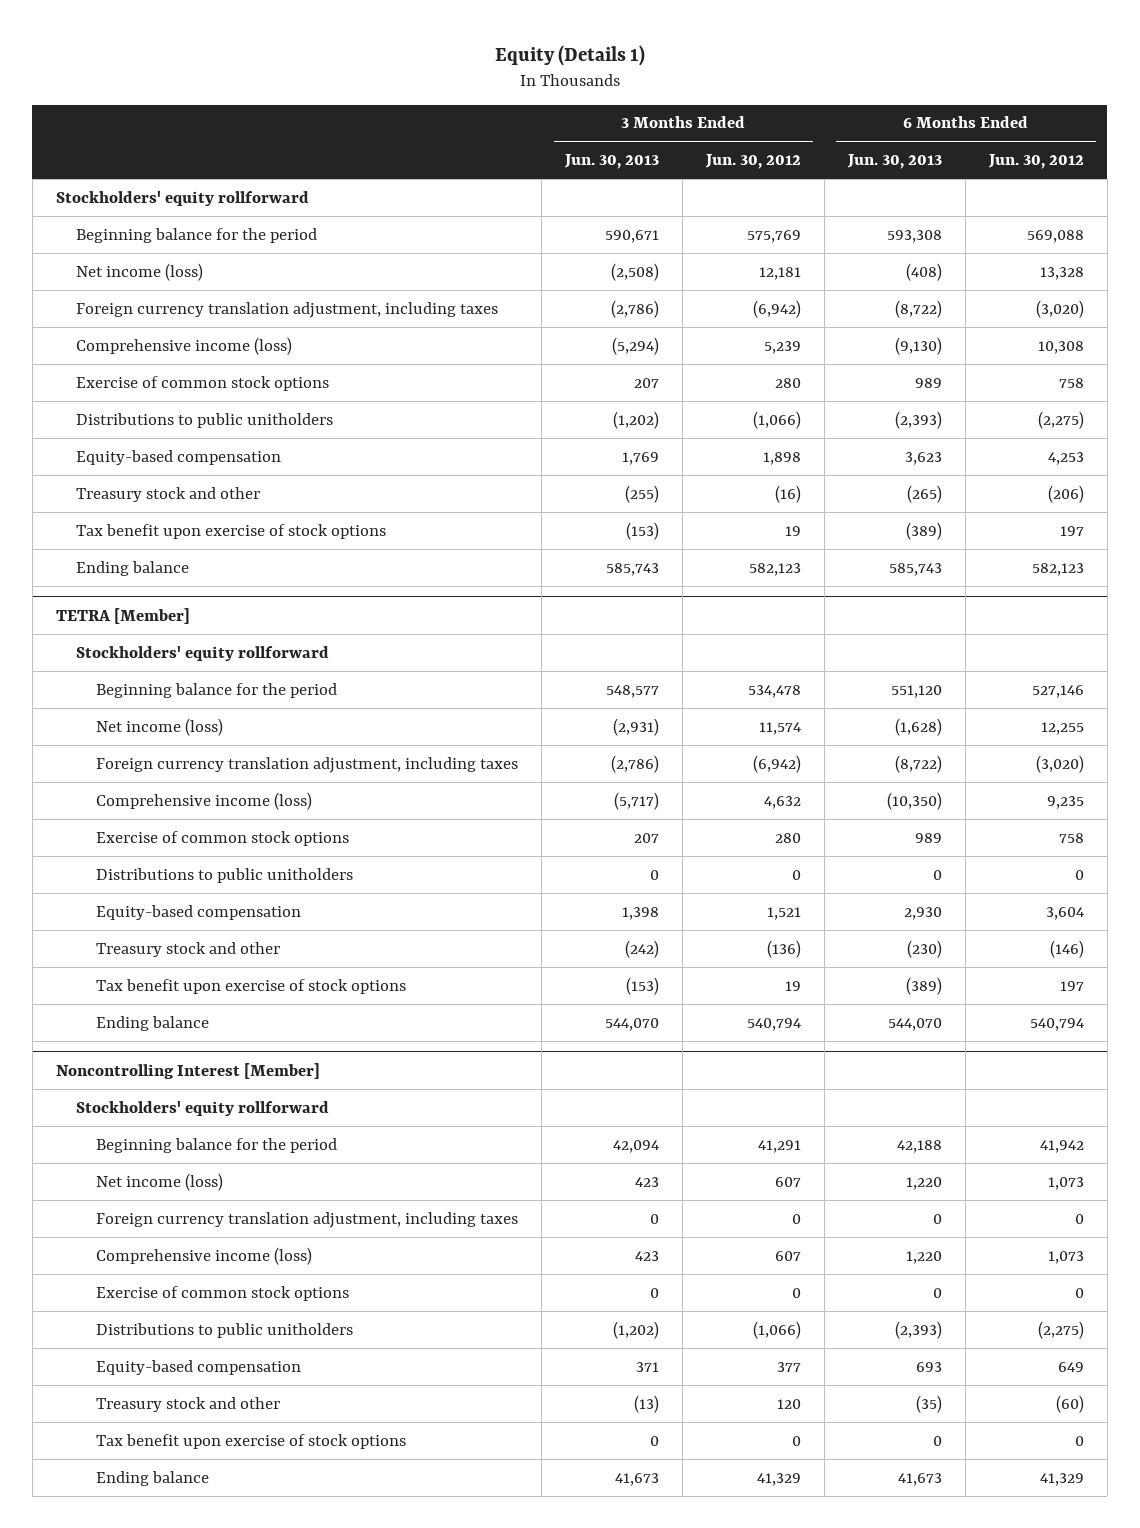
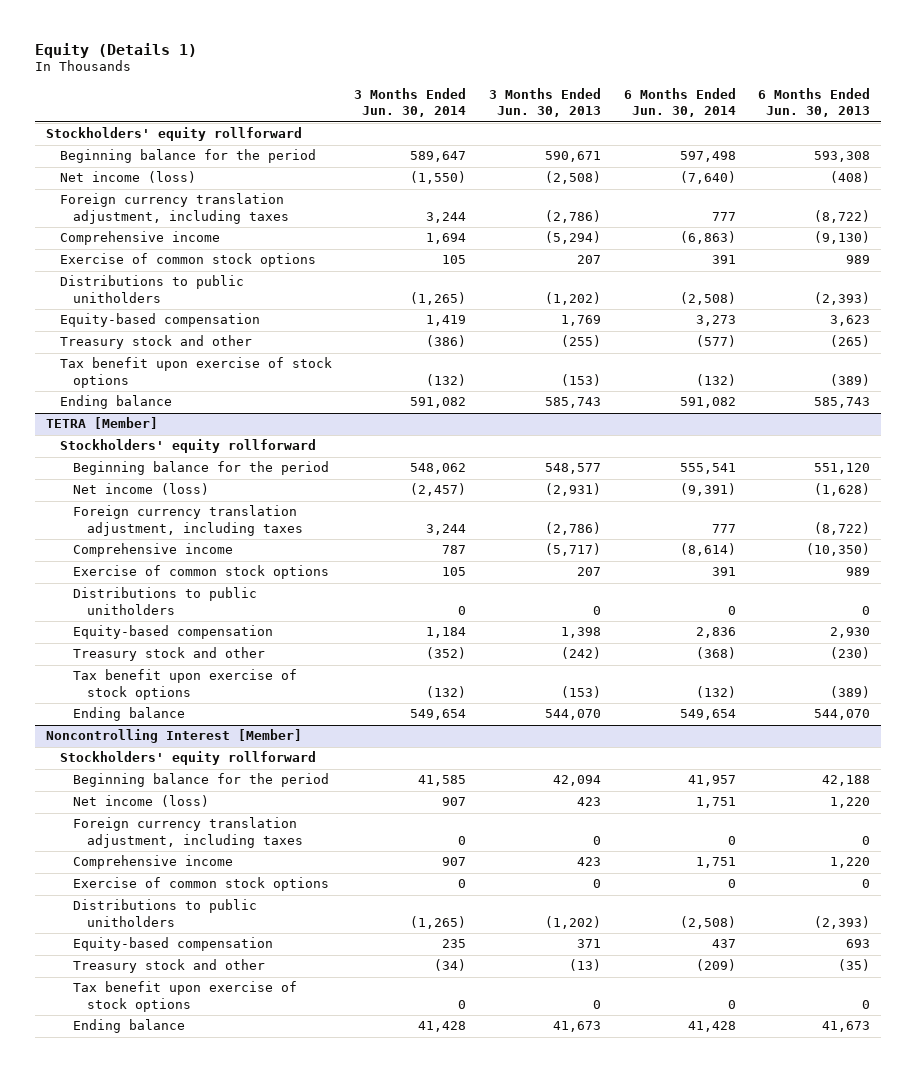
[705,154,802,170] Jun. 30, 2012 -> none
[987,154,1084,170] Jun. 30, 2012 -> none
none -> [354,88,467,118] 3 Months Ended Jun. 30, 2014
none -> [623,88,736,118] 6 Months Ended Jun. 30, 2014
[76,336,293,355] Comprehensive income (loss) -> [59,231,220,246] Comprehensive income
[96,791,313,810] Comprehensive income (loss) -> [73,543,234,558] Comprehensive income
[96,1246,313,1265] Comprehensive income (loss) -> [73,855,234,870] Comprehensive income

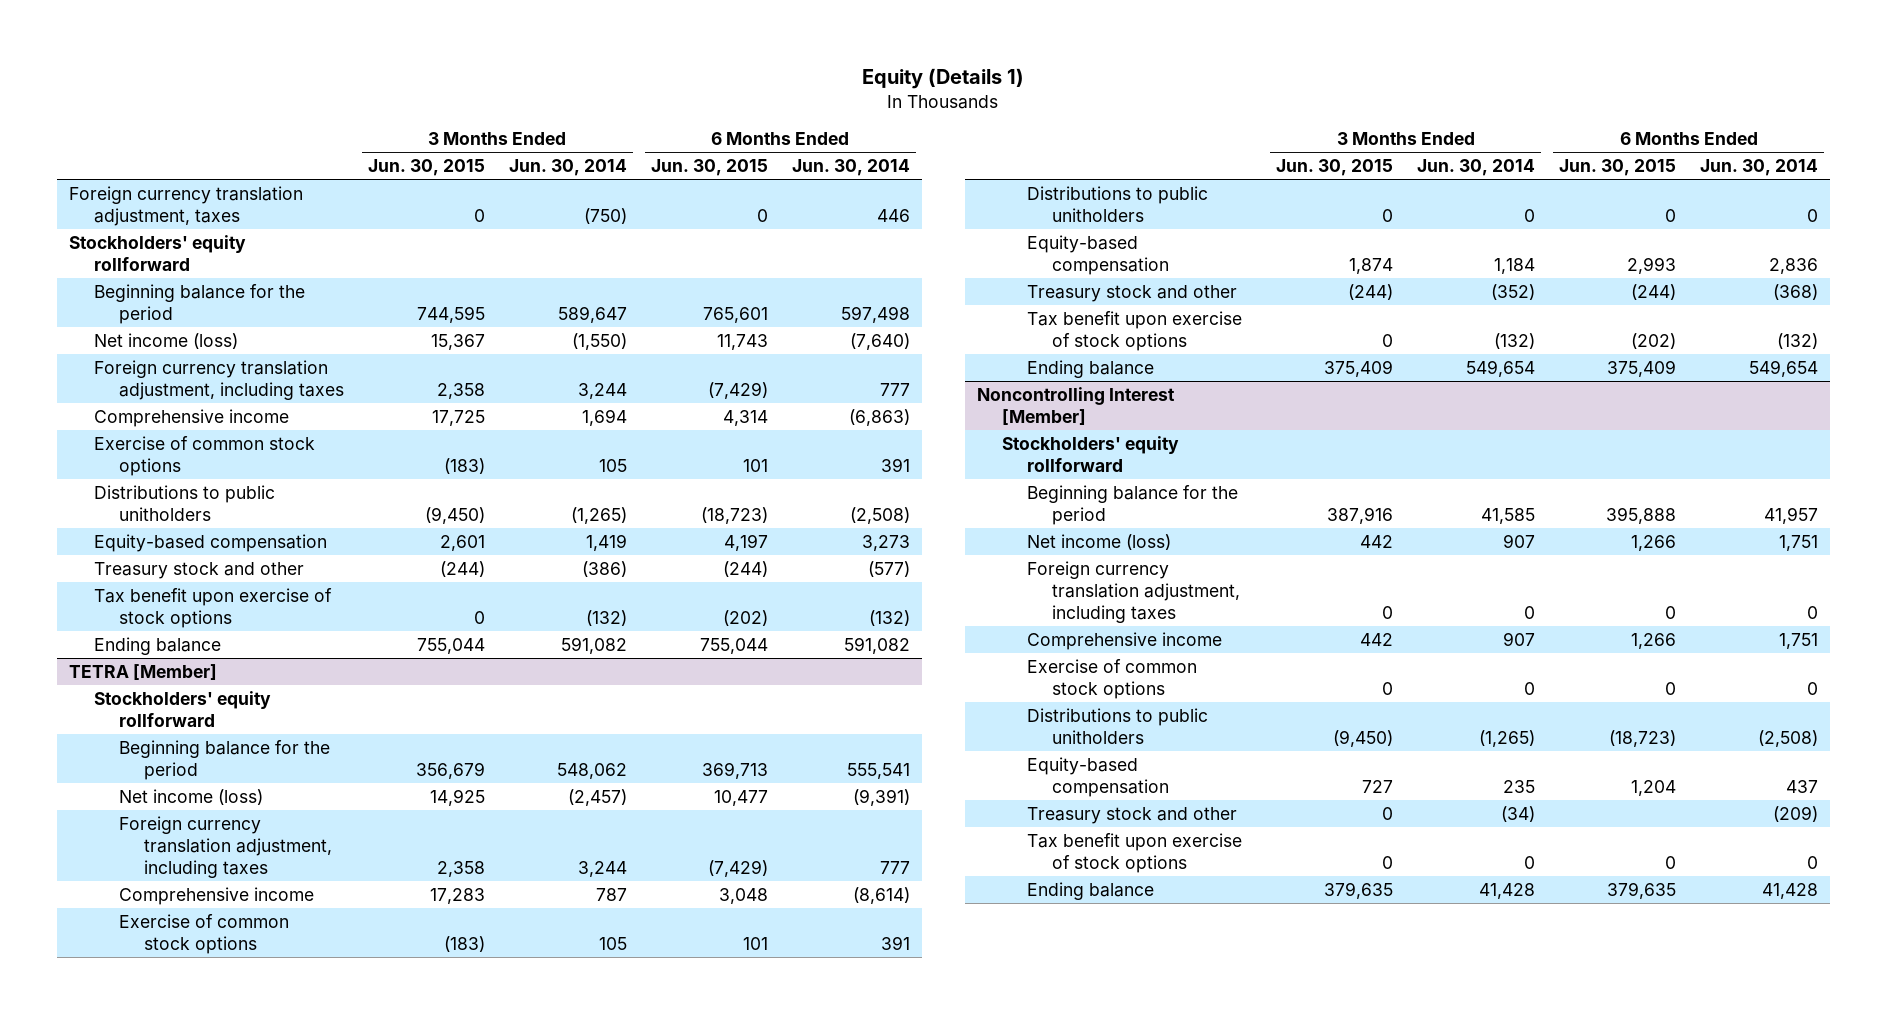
[489,88,602,118] 3 Months Ended Jun. 30, 2013 -> none
[758,88,871,118] 6 Months Ended Jun. 30, 2013 -> none
none -> [367,158,485,176] Jun. 30, 2015
none -> [650,158,768,176] Jun. 30, 2015
none -> [68,185,303,226] Foreign currency translation adjustment, taxes

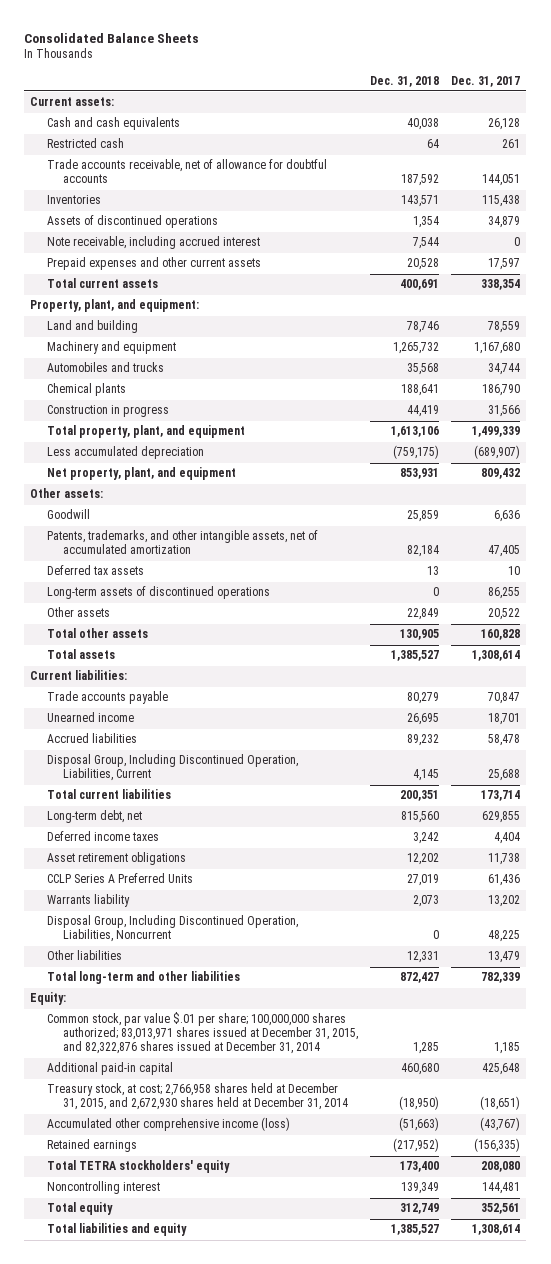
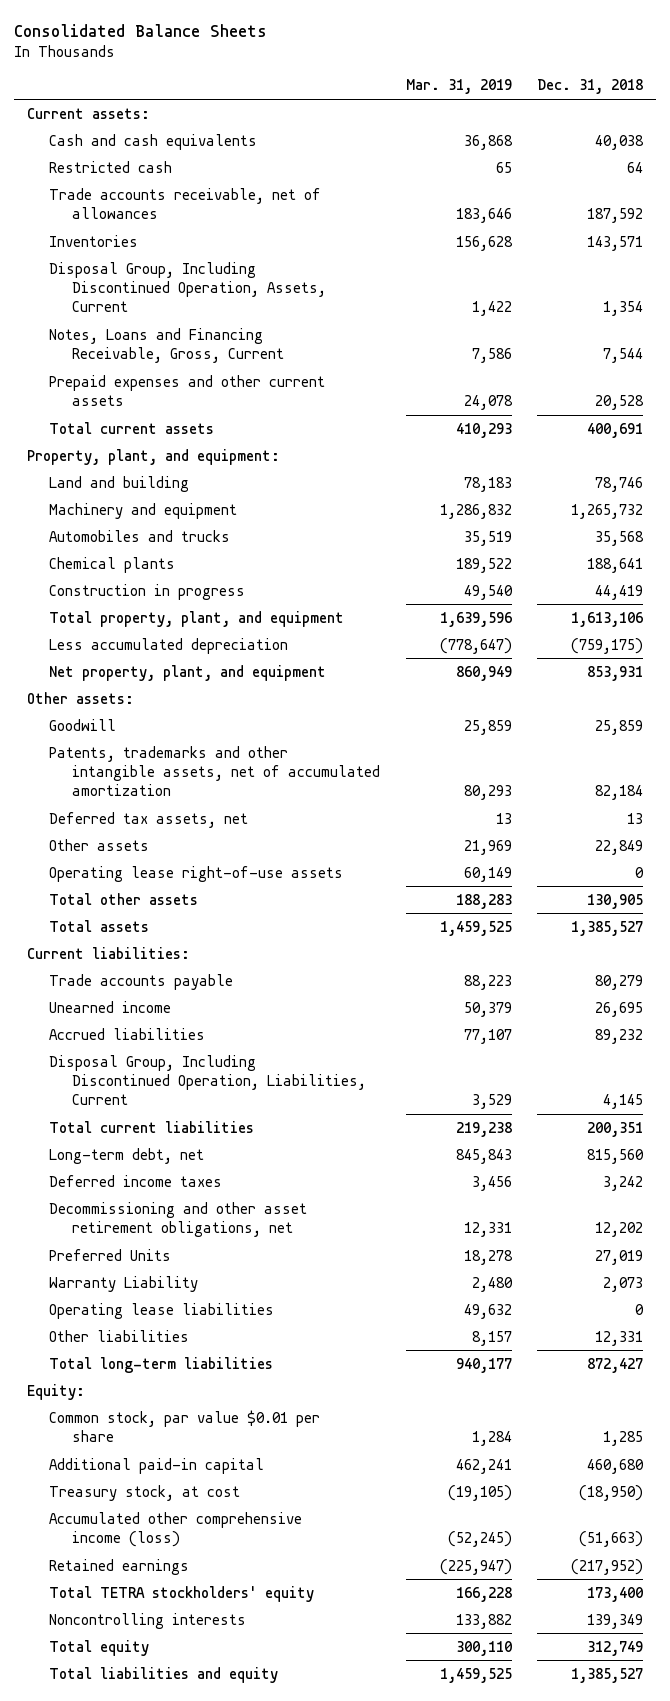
[451,75,521,87] Dec. 31, 2017 -> none
none -> [405,79,512,95] Mar. 31, 2019
[46,159,327,184] Trade accounts receivable, net of allowance for doubtful accounts -> [49,187,322,220] Trade accounts receivable, net of allowances
[46,215,218,229] Assets of discontinued operations -> [49,261,326,313] Disposal Group, Including Discontinued Operation, Assets, Current
[46,236,260,250] Note receivable, including accrued interest -> [49,327,284,364] Notes, Loans and Financing Receivable, Gross, Current
[46,586,270,600] Long-term assets of discontinued operations -> none
[46,530,318,555] Patents, trademarks, and other intangible assets, net of accumulated amortization -> [49,745,380,797] Patents, trademarks and other intangible assets, net of accumulated amortization
[46,565,144,576] Deferred tax assets -> [49,811,249,828] Deferred tax assets, net
none -> [49,865,344,882] Operating lease right-of-use assets
[46,915,298,943] Disposal Group, Including Discontinued Operation, Liabilities, Noncurrent -> none
[46,852,186,866] Asset retirement obligations -> [49,1201,308,1238] Decommissioning and other asset retirement obligations, net
[46,873,193,884] CCLP Series A Preferred Units -> [49,1248,172,1261] Preferred Units
[46,894,130,908] Warrants liability -> [49,1275,199,1292] Warranty Liability
none -> [49,1302,275,1319] Operating lease liabilities
[46,971,240,985] Total long-term and other liabilities -> [49,1356,274,1373] Total long-term liabilities
[46,1012,358,1055] Common stock, par value $.01 per share; 100,000,000 shares authorized; 83,013,971 shares issued at December 31, 2015, and 82,322,876 shares issued at December 31, 2014 -> [49,1409,321,1443] Common stock, par value $0.01 per share
[46,1083,348,1111] Treasury stock, at cost; 2,766,958 shares held at December 31, 2015, and 2,672,930 shares held at December 31, 2014 -> [49,1484,241,1501] Treasury stock, at cost
[46,1181,160,1195] Noncontrolling interest -> [49,1612,247,1629] Noncontrolling interests

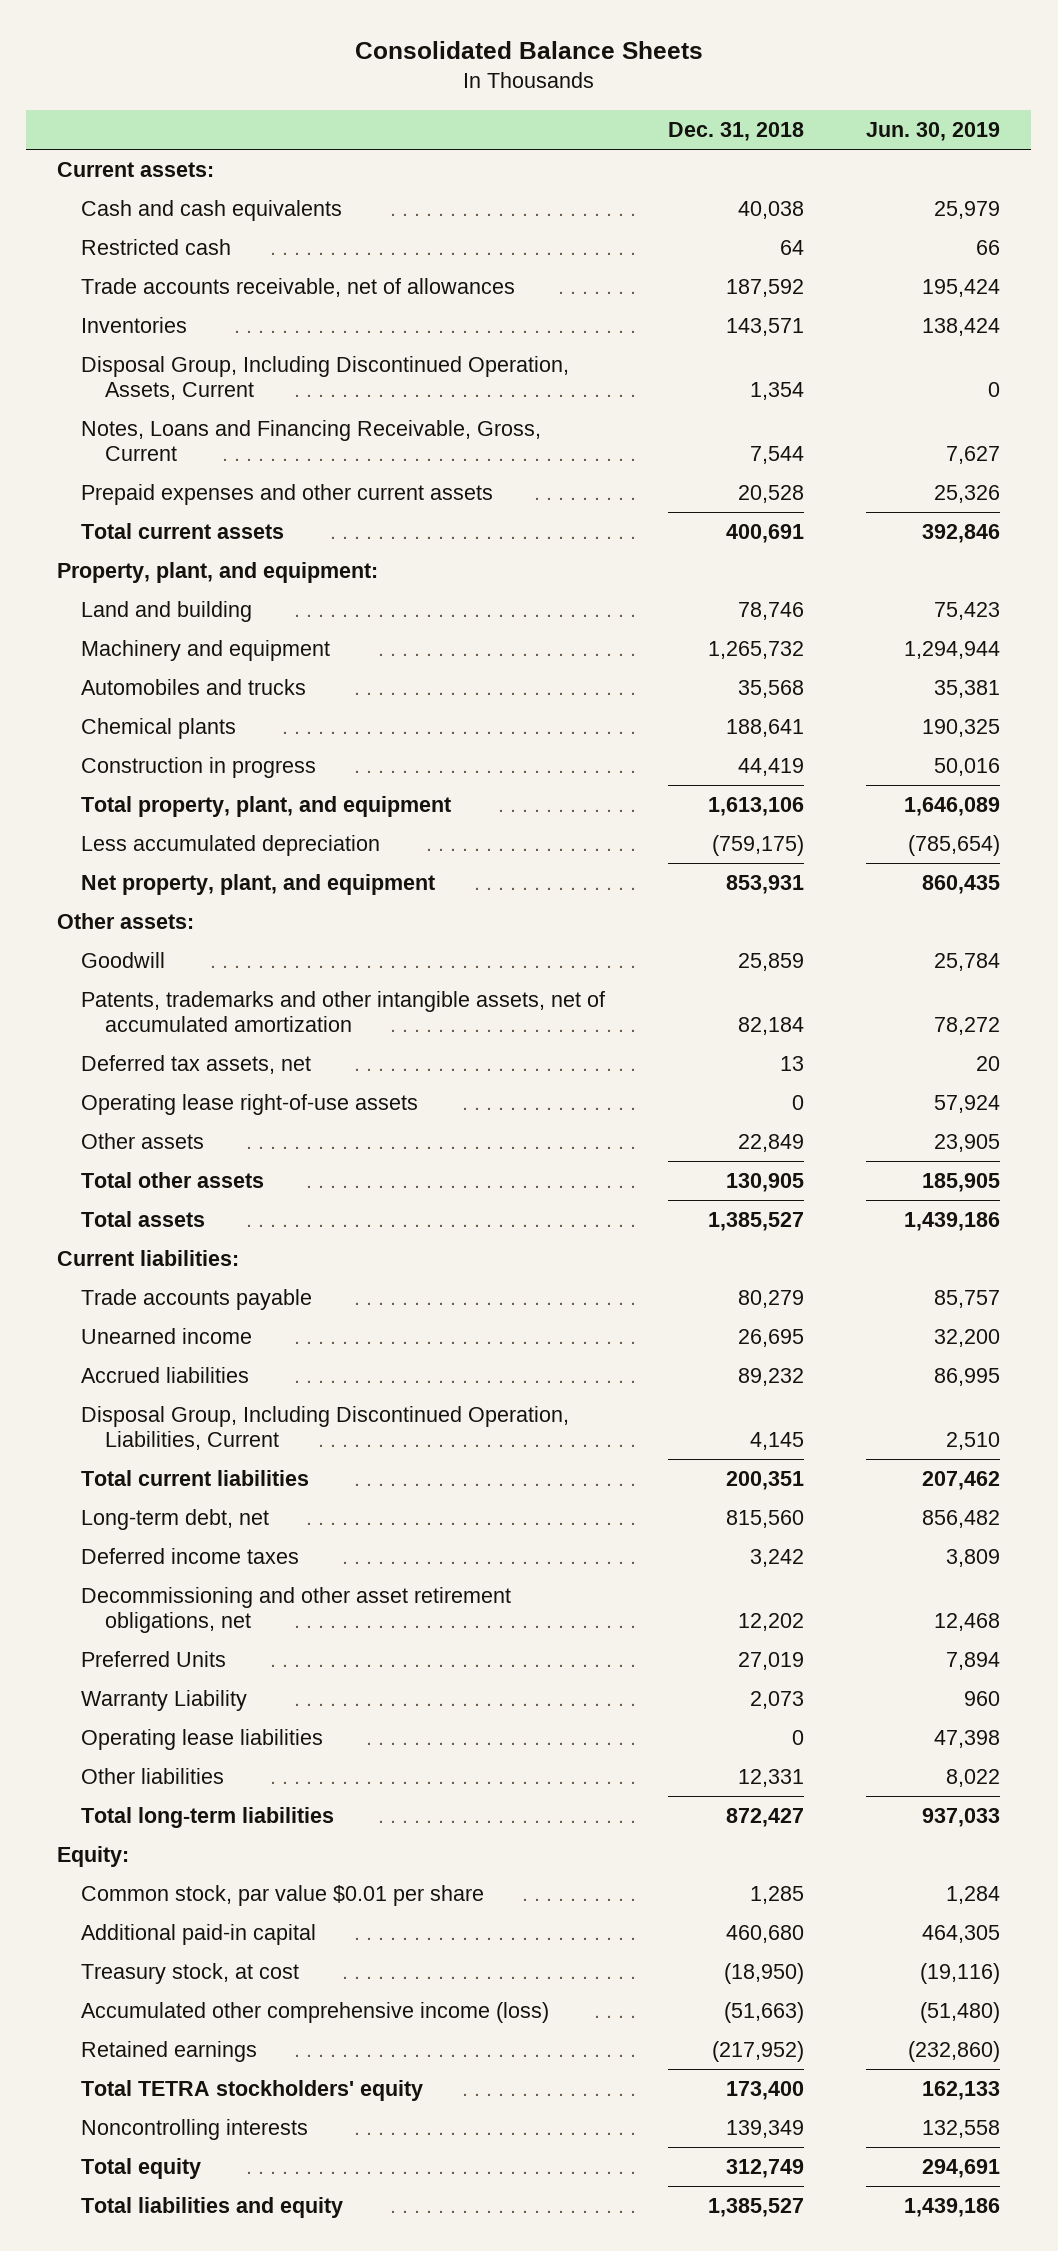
[405,79,512,95] Mar. 31, 2019 -> none
none -> [866,121,1001,141] Jun. 30, 2019
[49,838,150,851] Other assets -> [81,1133,205,1150] Other assets

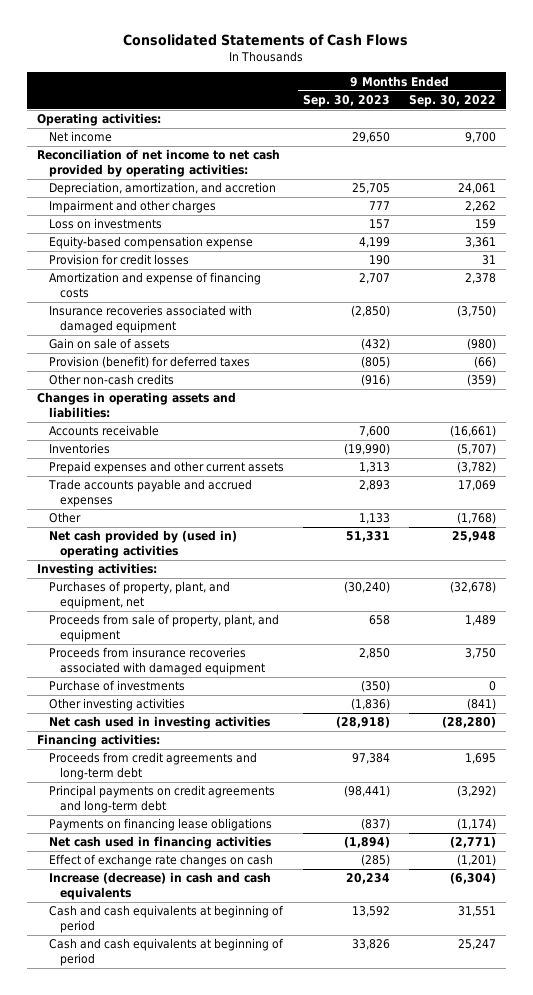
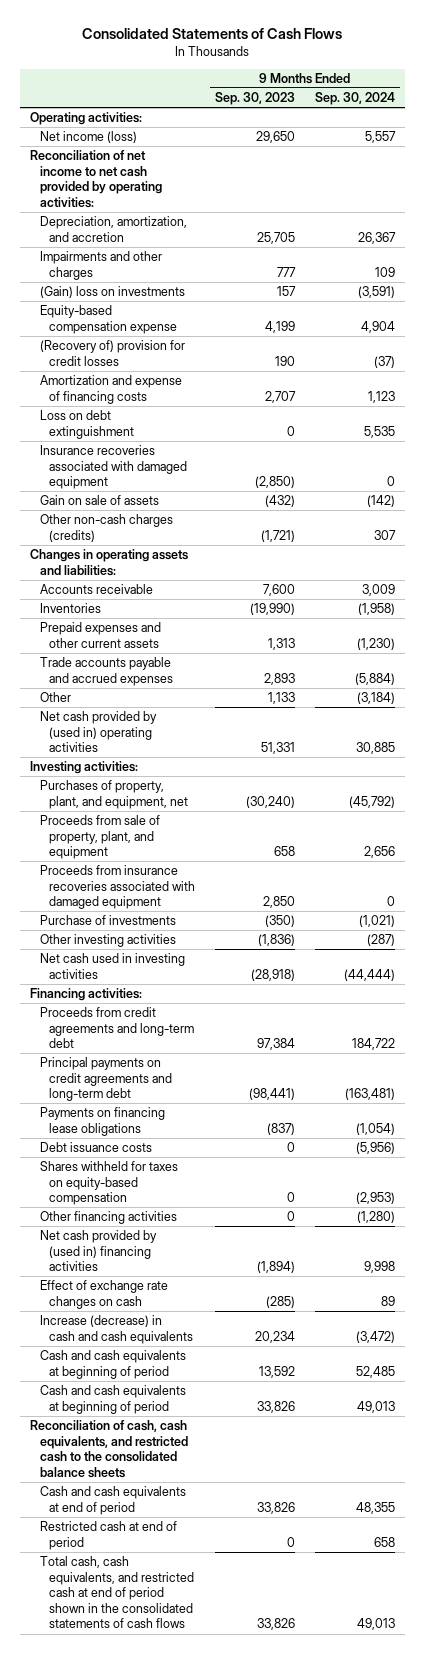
[409,95,497,108] Sep. 30, 2022 -> none
none -> [314,92,395,106] Sep. 30, 2024
[48,131,112,143] Net income -> [39,131,137,144] Net income (loss)
[48,200,216,214] Impairment and other charges -> [39,251,162,280] Impairments and other charges
[48,218,162,230] Loss on investments -> [39,286,185,299] (Gain) loss on investments
[48,254,189,266] Provision for credit losses -> [39,340,185,366] (Recovery of) provision for credit losses
none -> [39,410,135,439] Loss on debt extinguishment
[48,356,250,369] Provision (benefit) for deferred taxes -> none
[48,374,174,386] Other non-cash credits -> [39,514,173,542] Other non-cash charges (credits)
[360,374,390,387] (916) -> [261,529,296,542] (1,721)
none -> [39,1142,152,1153] Debt issuance costs
none -> [39,1161,178,1206] Shares withheld for taxes on equity-based compensation
none -> [39,1211,177,1225] Other financing activities
[48,836,271,850] Net cash used in financing activities -> [39,1230,157,1272] Net cash provided by (used in) financing activities
none -> [29,1420,188,1478] Reconciliation of cash, cash equivalents, and restricted cash to the consolidated balance sheets
none -> [39,1486,186,1515] Cash and cash equivalents at end of period
none -> [39,1521,177,1550] Restricted cash at end of period
none -> [39,1556,195,1629] Total cash, cash equivalents, and restricted cash at end of period shown in the consolidated statements of cash flows

